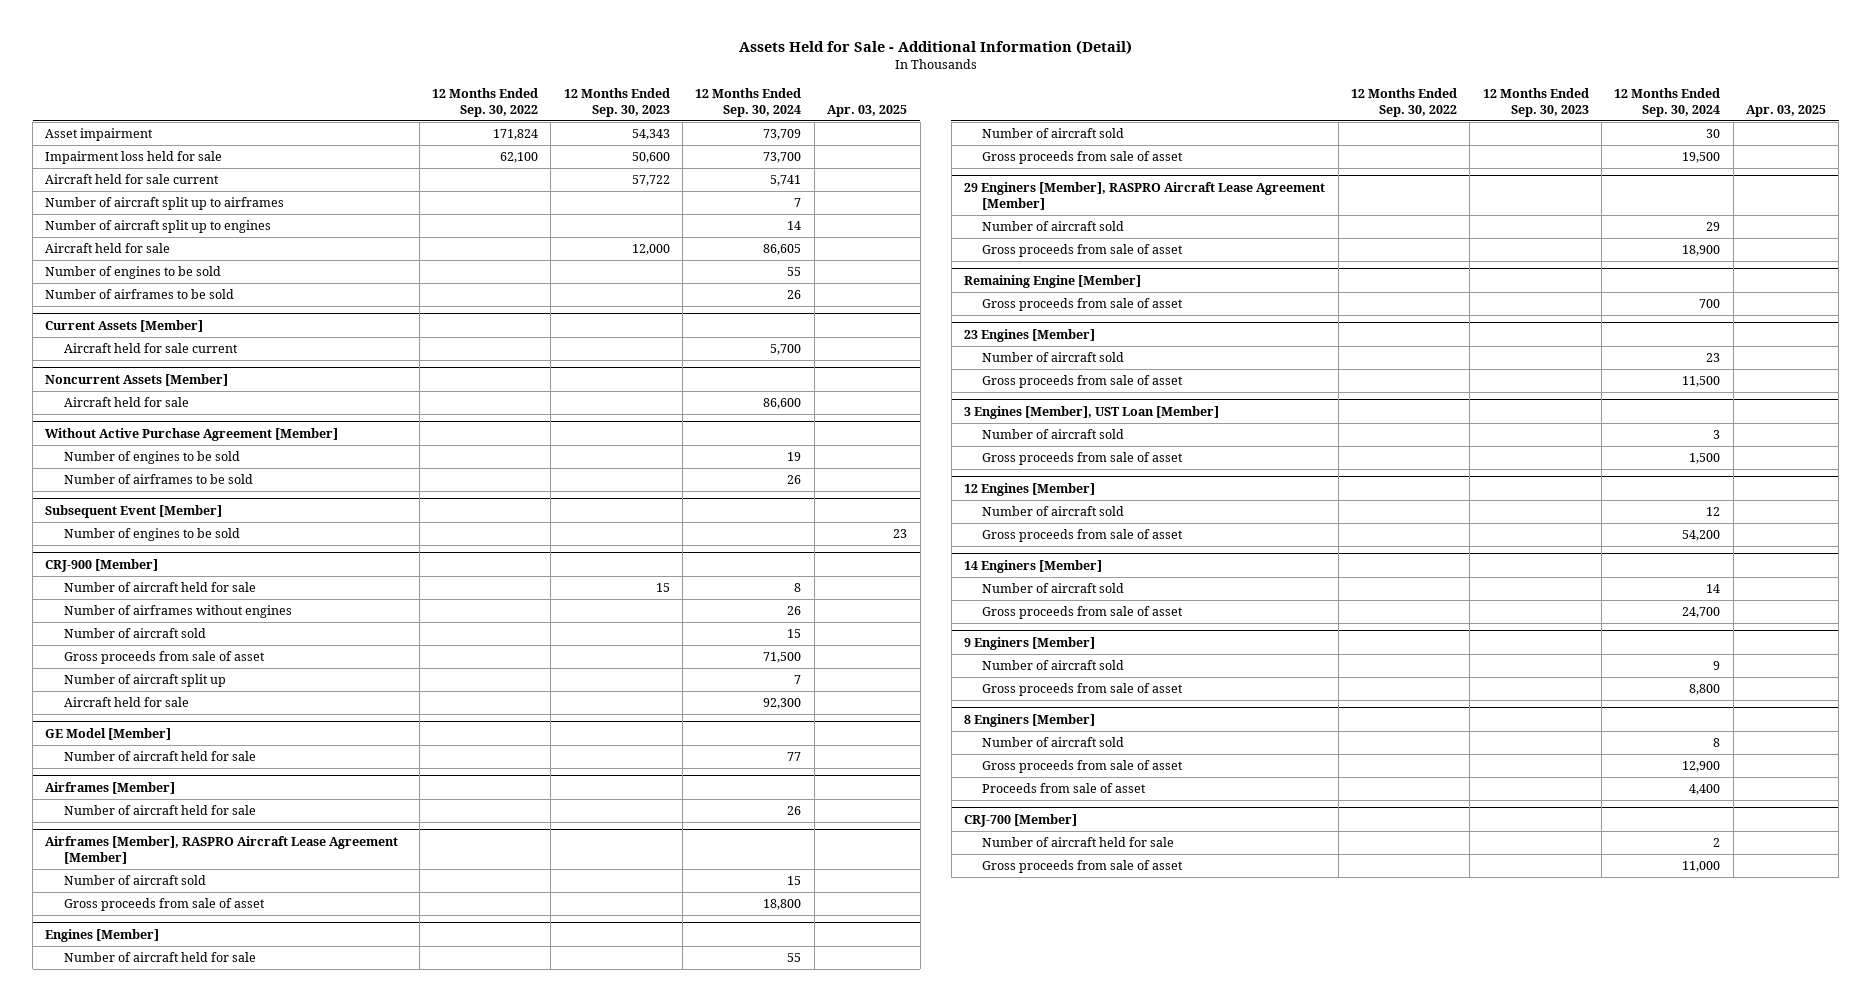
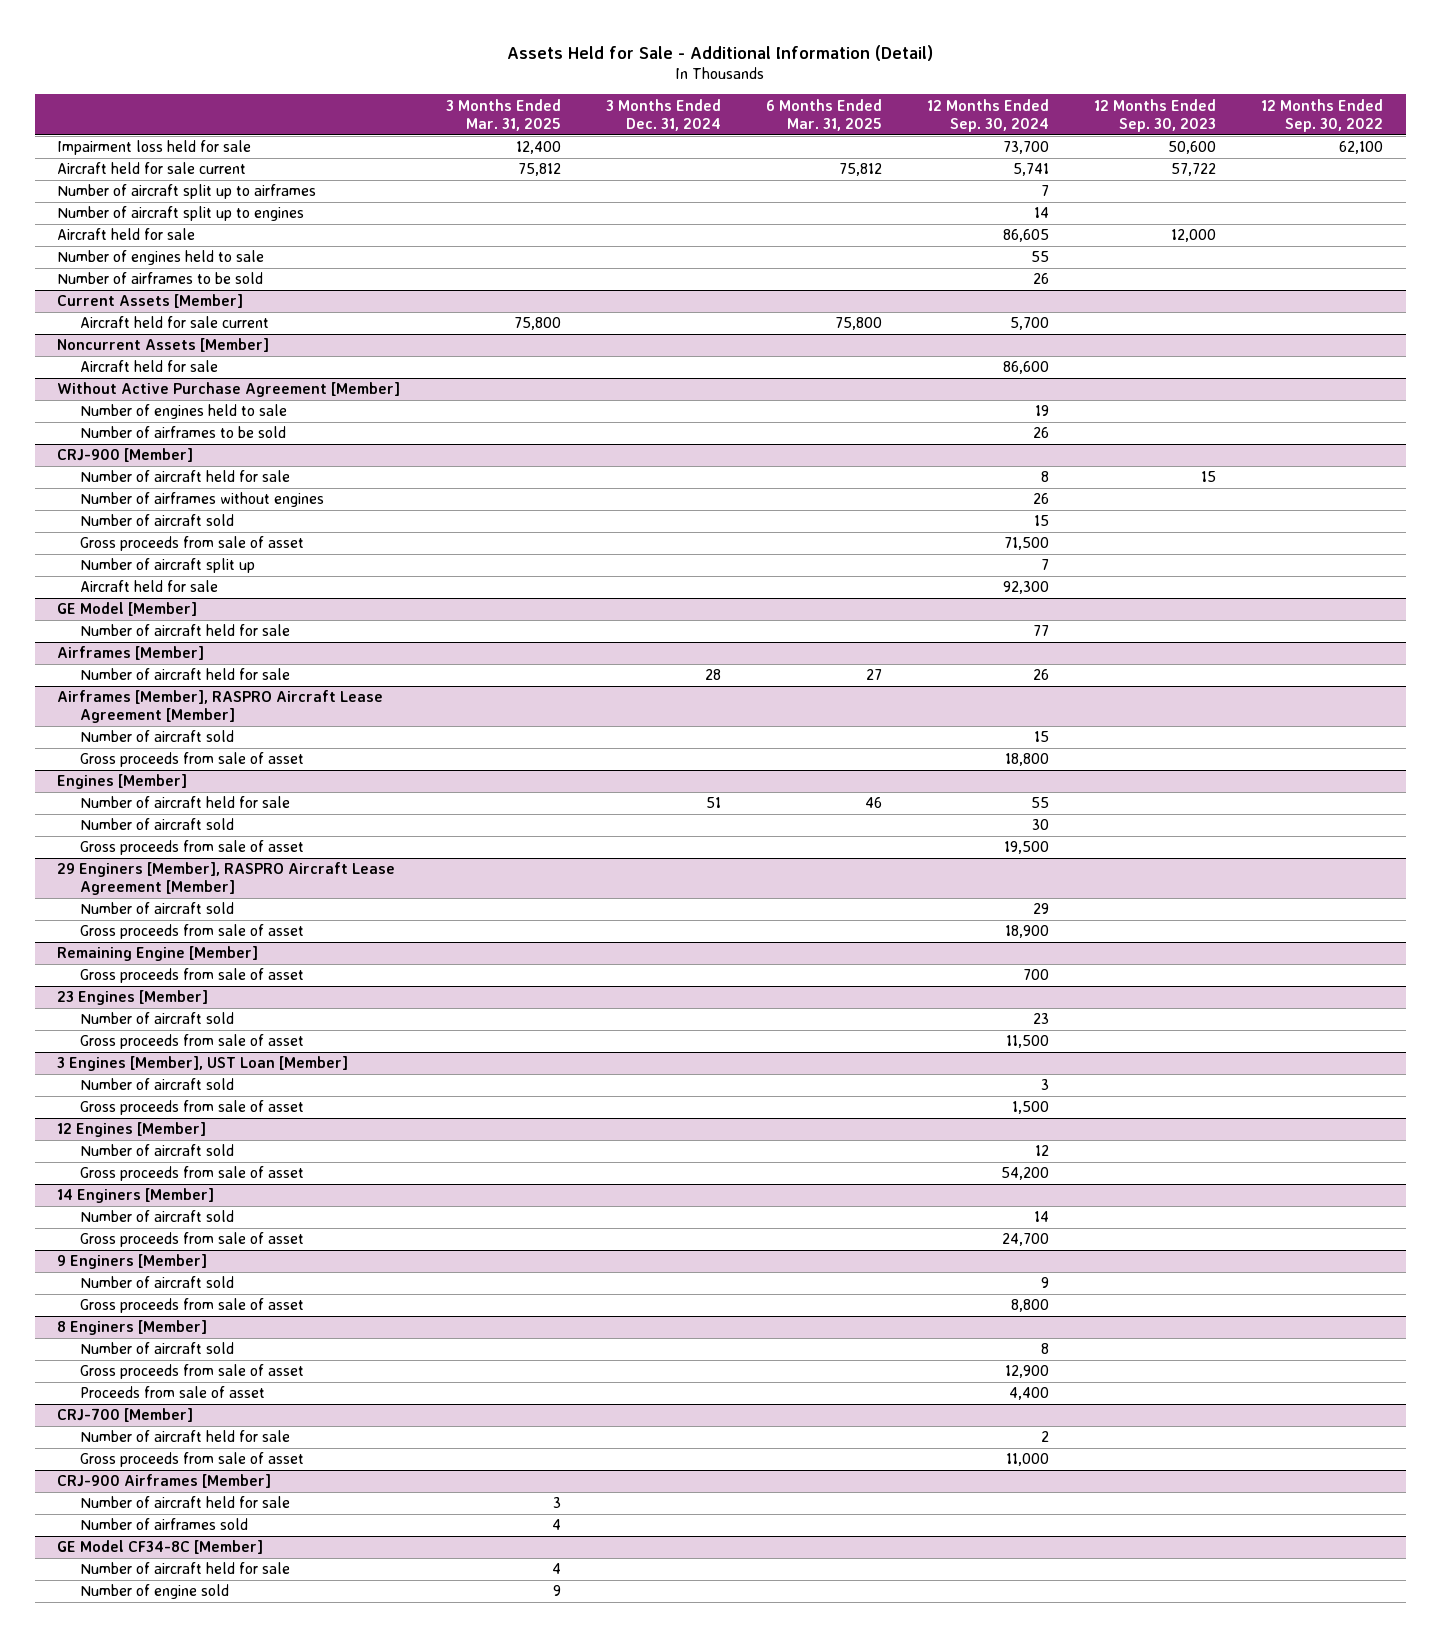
[827,104,908,117] Apr. 03, 2025 -> none
none -> [445,98,561,131] 3 Months Ended Mar. 31, 2025
none -> [605,98,721,131] 3 Months Ended Dec. 31, 2024
none -> [765,98,882,131] 6 Months Ended Mar. 31, 2025
[45,128,154,142] Asset impairment -> none
[45,266,222,280] Number of engines to be sold -> [57,250,265,266] Number of engines held to sale
[63,451,240,465] Number of engines to be sold -> [80,404,288,420] Number of engines held to sale
[45,505,223,519] Subsequent Event [Member] -> none
[63,528,240,542] Number of engines to be sold -> none
none -> [57,1474,272,1489] CRJ-900 Airframes [Member]
none -> [80,1496,291,1509] Number of aircraft held for sale
none -> [80,1518,249,1531] Number of airframes sold
none -> [57,1540,264,1555] GE Model CF34-8C [Member]
none -> [80,1562,291,1575] Number of aircraft held for sale
none -> [80,1584,230,1600] Number of engine sold

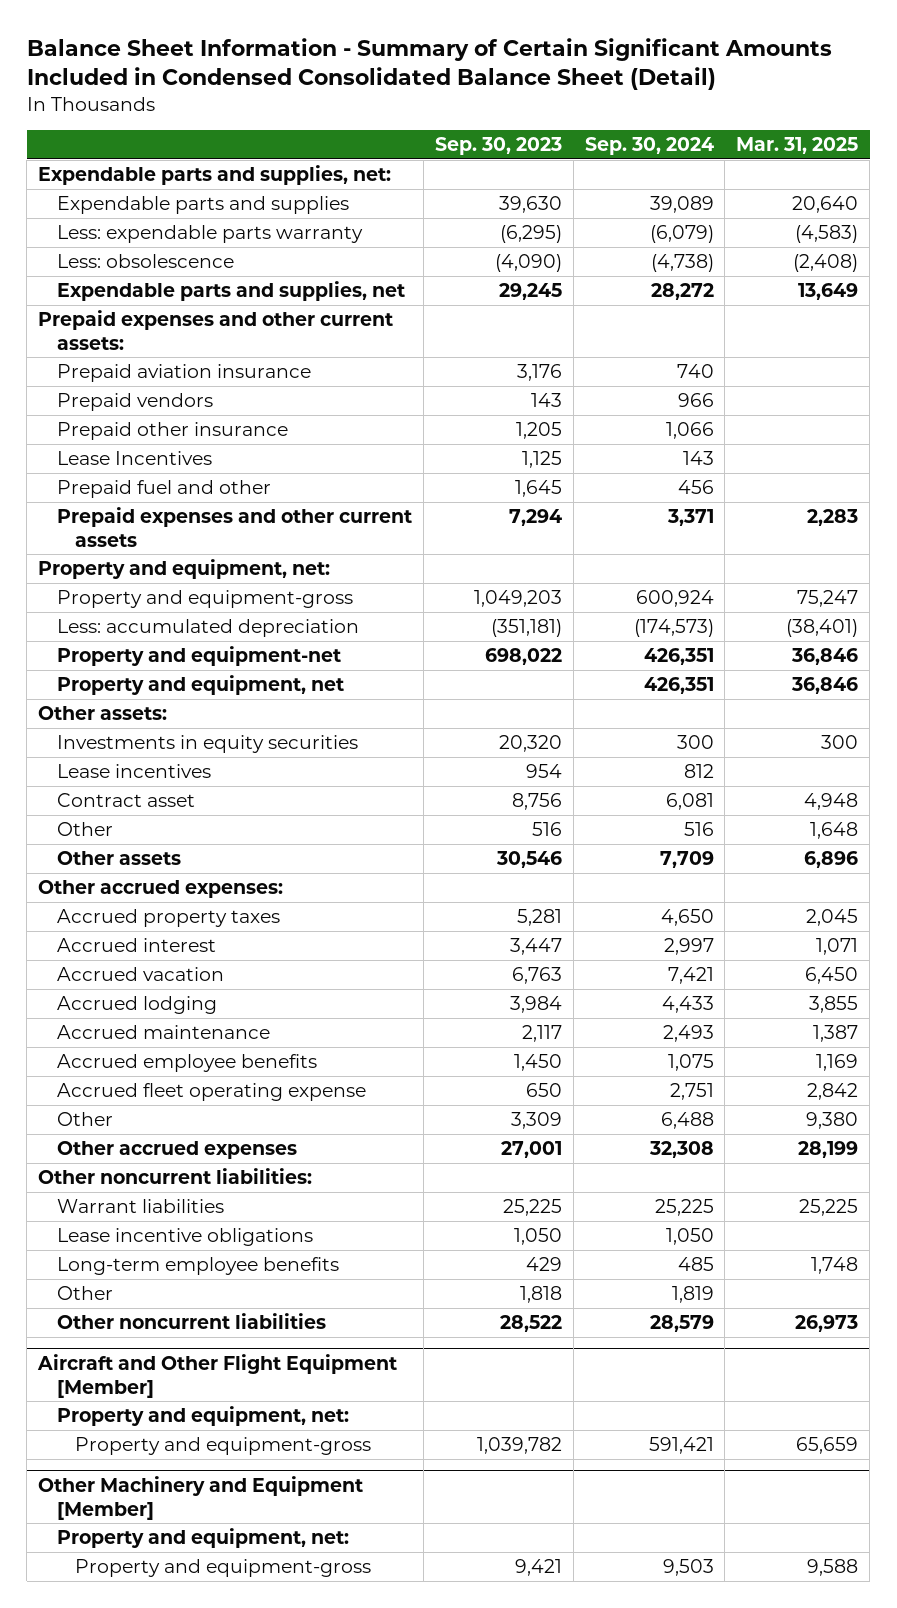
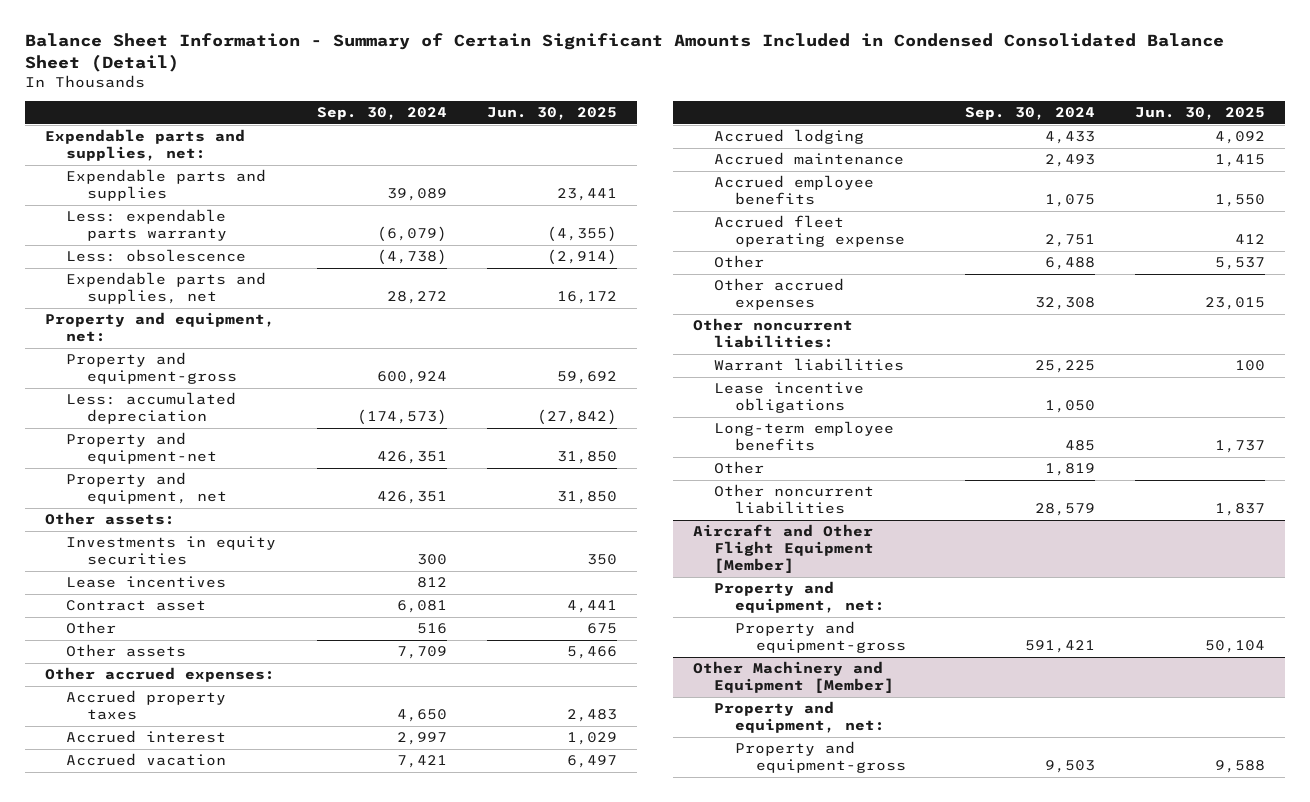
[434,136,562,155] Sep. 30, 2023 -> none
[736,136,859,154] Mar. 31, 2025 -> none
none -> [487,107,618,121] Jun. 30, 2025
[38,309,394,350] Prepaid expenses and other current assets: -> none
[56,363,311,382] Prepaid aviation insurance -> none
[56,392,213,411] Prepaid vendors -> none
[56,421,288,440] Prepaid other insurance -> none
[56,450,212,465] Lease Incentives -> none
[56,479,271,498] Prepaid fuel and other -> none
[56,506,412,547] Prepaid expenses and other current assets -> none

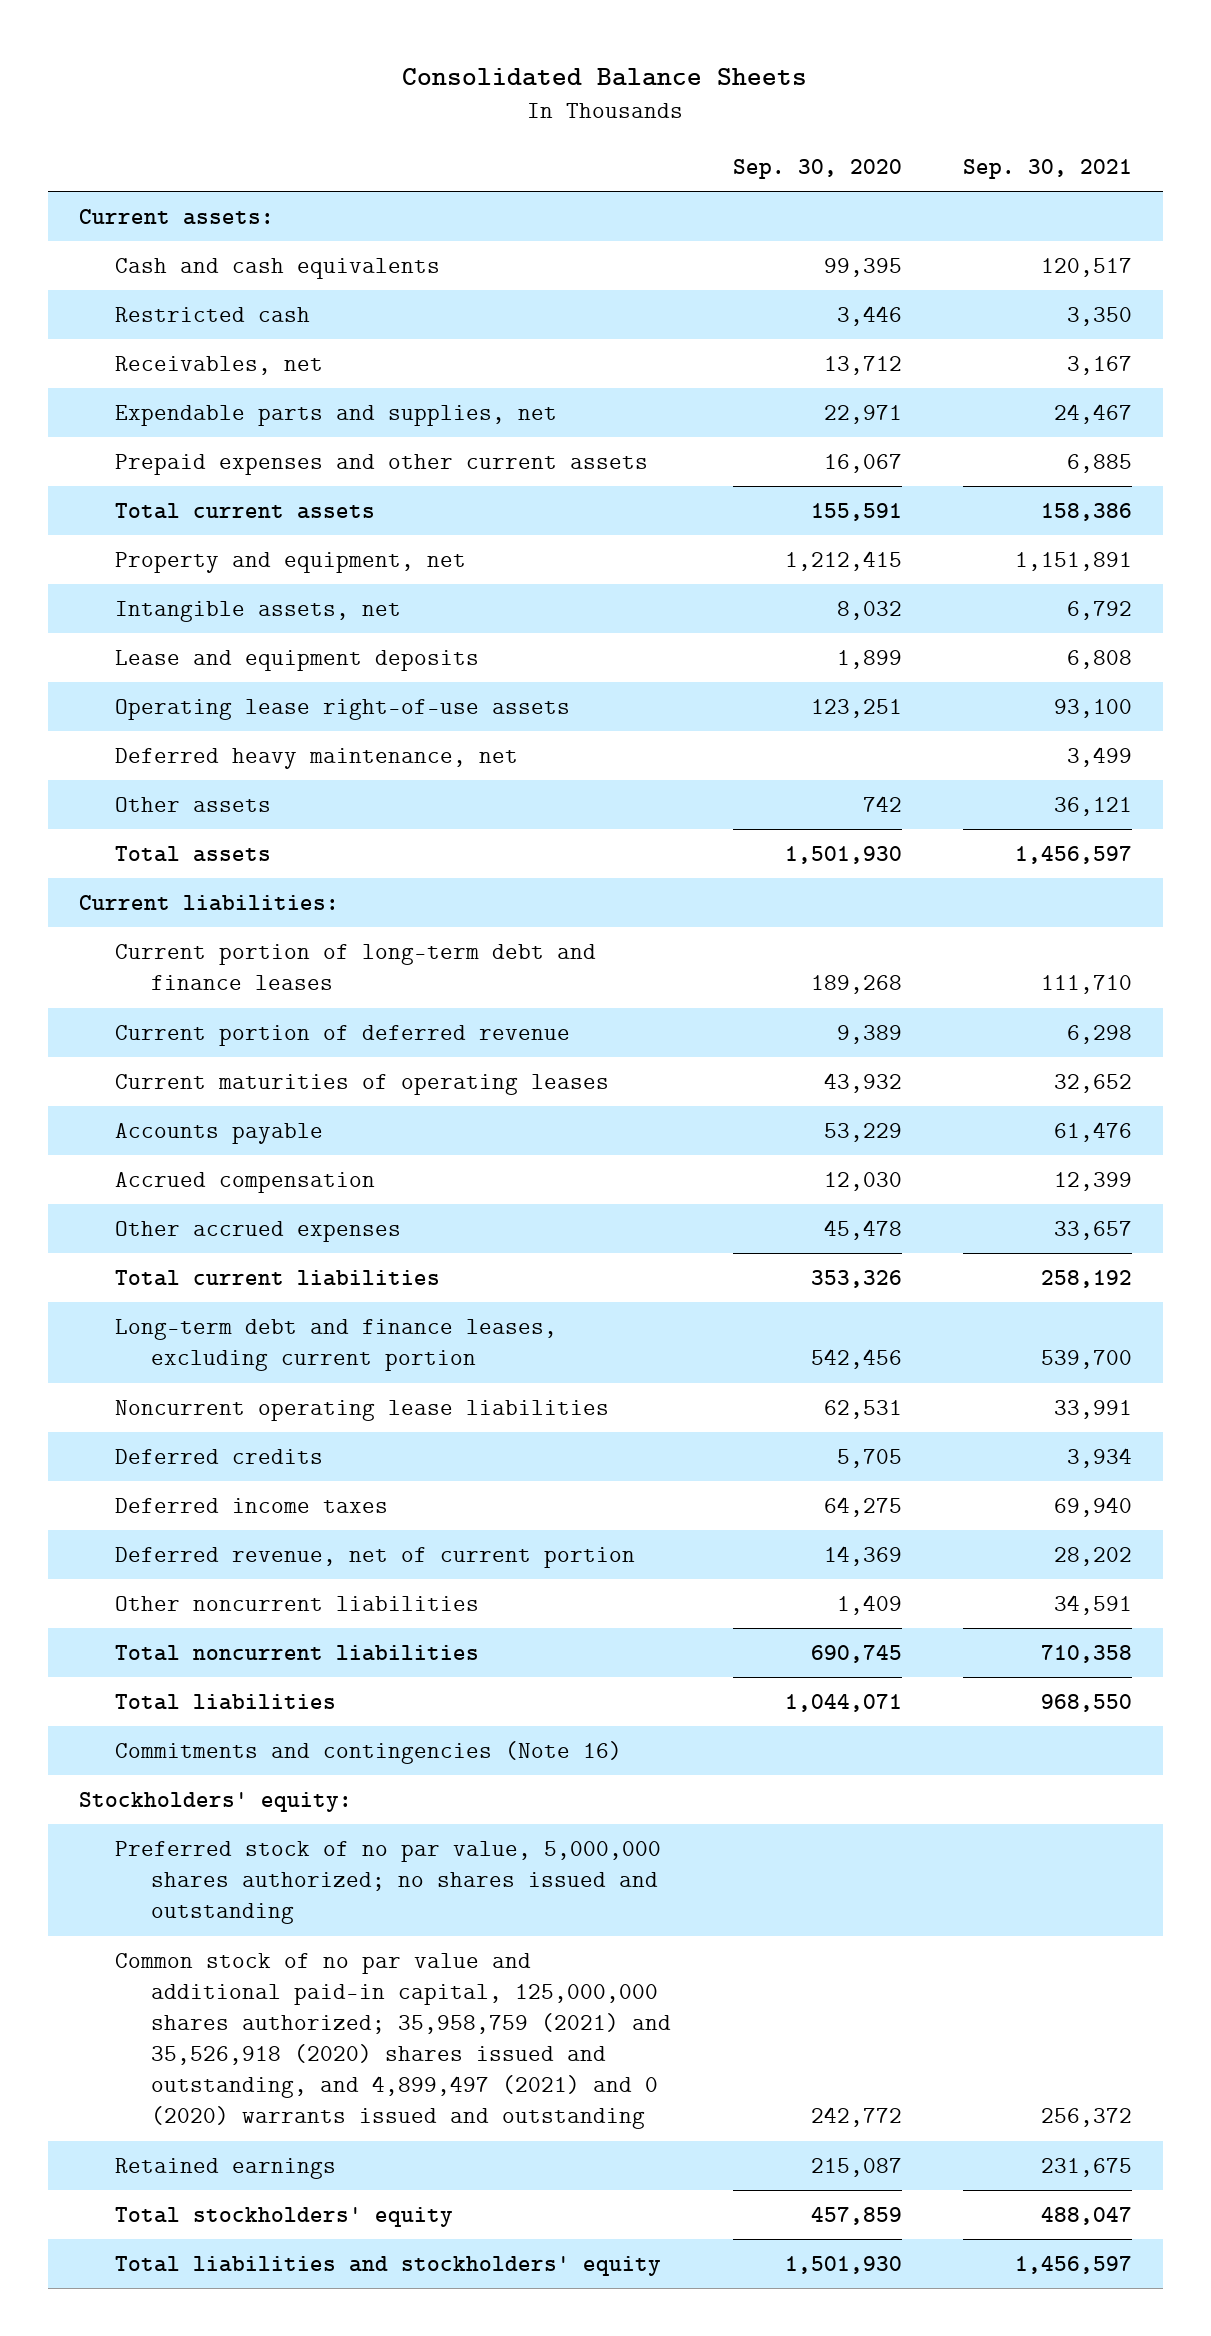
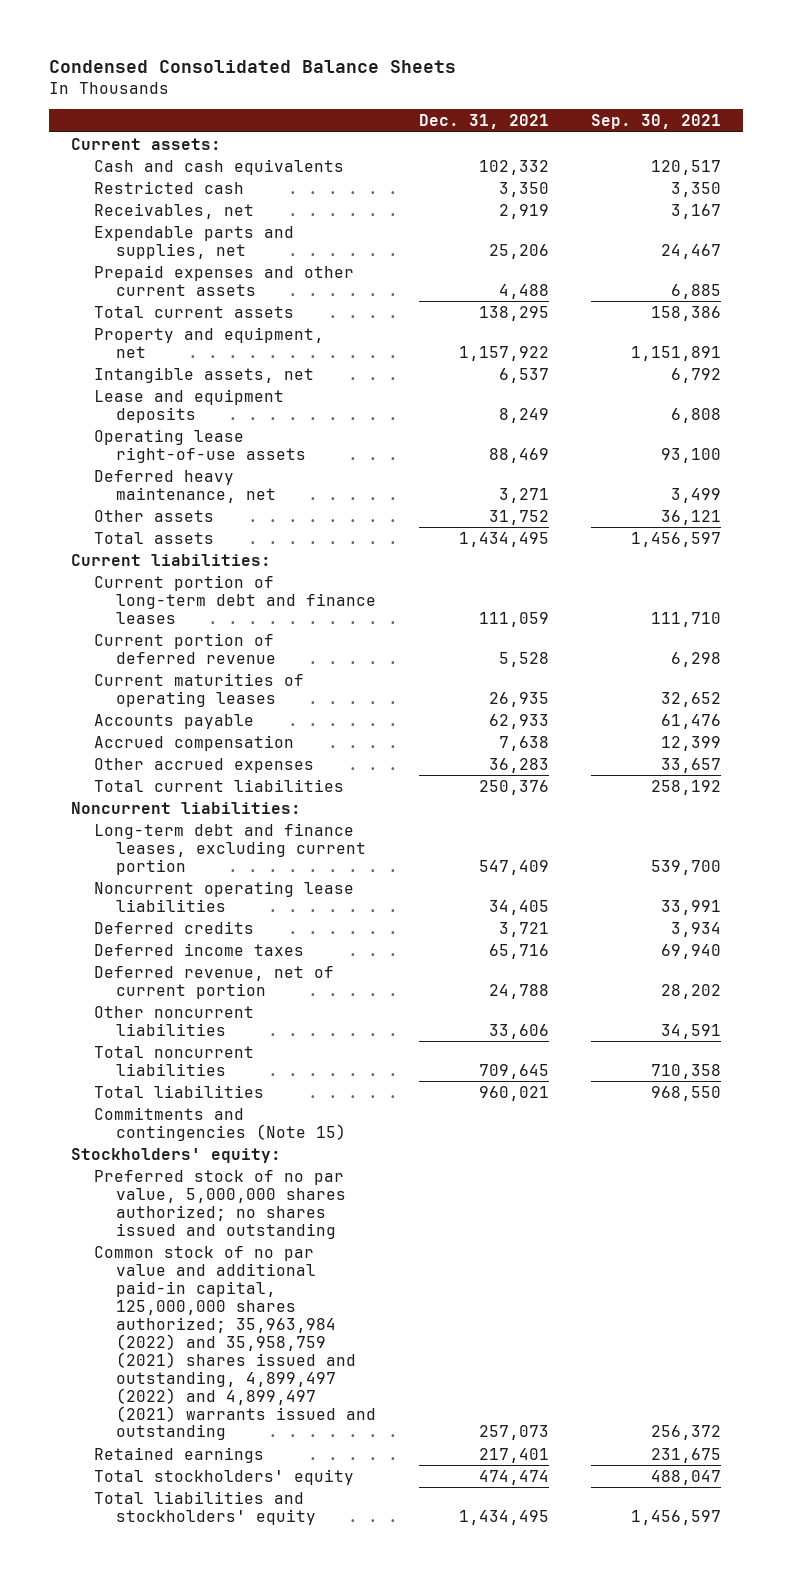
[402,68,808,87] Consolidated Balance Sheets -> [49,60,457,74] Condensed Consolidated Balance Sheets
[732,158,902,179] Sep. 30, 2020 -> none
none -> [418,114,549,130] Dec. 31, 2021
none -> [70,801,301,814] Noncurrent liabilities:
[114,1741,622,1765] Commitments and contingencies (Note 16) -> [93,1106,347,1141] Commitments and contingencies (Note 15)
[114,1953,671,2130] Common stock of no par value and additional paid-in capital, 125,000,000 shares authorized; 35,958,759 (2021) and 35,526,918 (2020) shares issued and outstanding, and 4,899,497 (2021) and 0 (2020) warrants issued and outstanding -> [93,1245,377,1441] Common stock of no par value and additional paid-in capital, 125,000,000 shares authorized; 35,963,984 (2022) and 35,958,759 (2021) shares issued and outstanding, 4,899,497 (2022) and 4,899,497 (2021) warrants issued and outstanding

